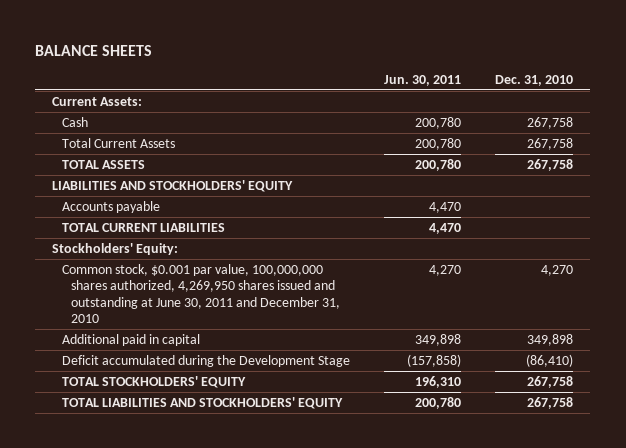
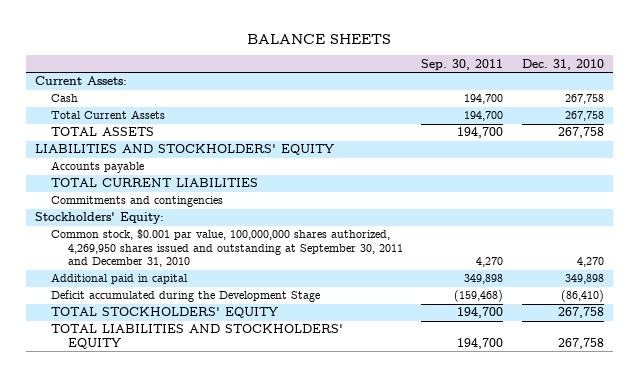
[384,74,462,86] Jun. 30, 2011 -> none
none -> [421,58,504,70] Sep. 30, 2011
none -> [51,196,224,208] Commitments and contingencies
[61,263,341,324] Common stock, $0.001 par value, 100,000,000 shares authorized, 4,269,950 shares issued and outstanding at June 30, 2011 and December 31, 2010 -> [51,229,403,268] Common stock, $0.001 par value, 100,000,000 shares authorized, 4,269,950 shares issued and outstanding at September 30, 2011 and December 31, 2010

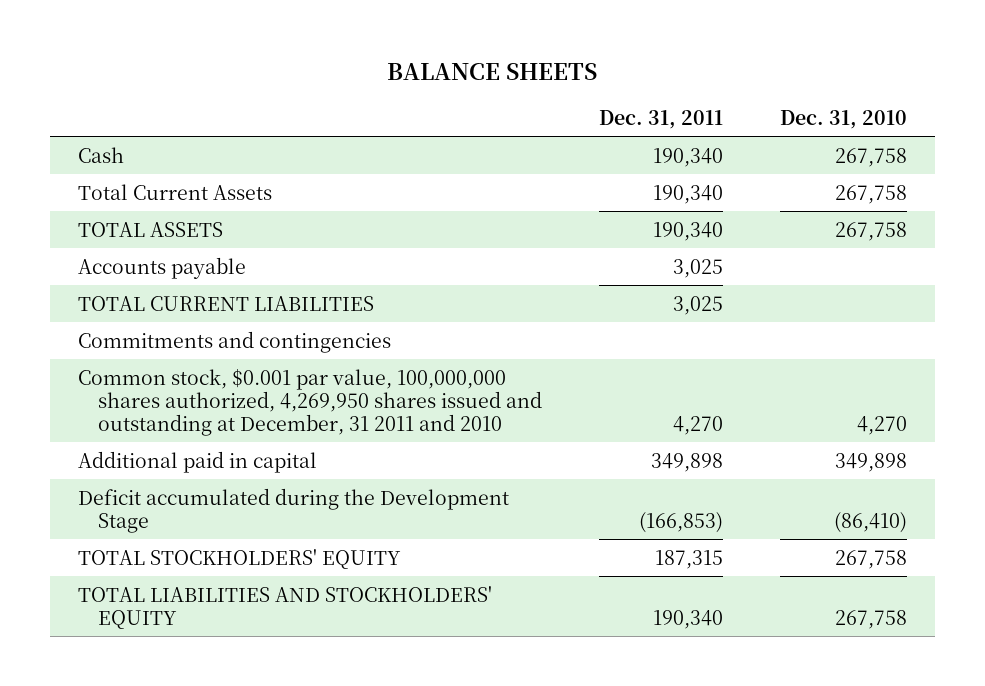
[421,58,504,70] Sep. 30, 2011 -> none
none -> [598,110,723,130] Dec. 31, 2011
[34,76,127,86] Current Assets: -> none
[34,144,334,156] LIABILITIES AND STOCKHOLDERS' EQUITY -> none
[34,212,164,225] Stockholders' Equity: -> none
[51,229,403,268] Common stock, $0.001 par value, 100,000,000 shares authorized, 4,269,950 shares issued and outstanding at September 30, 2011 and December 31, 2010 -> [78,368,543,437] Common stock, $0.001 par value, 100,000,000 shares authorized, 4,269,950 shares issued and outstanding at December, 31 2011 and 2010

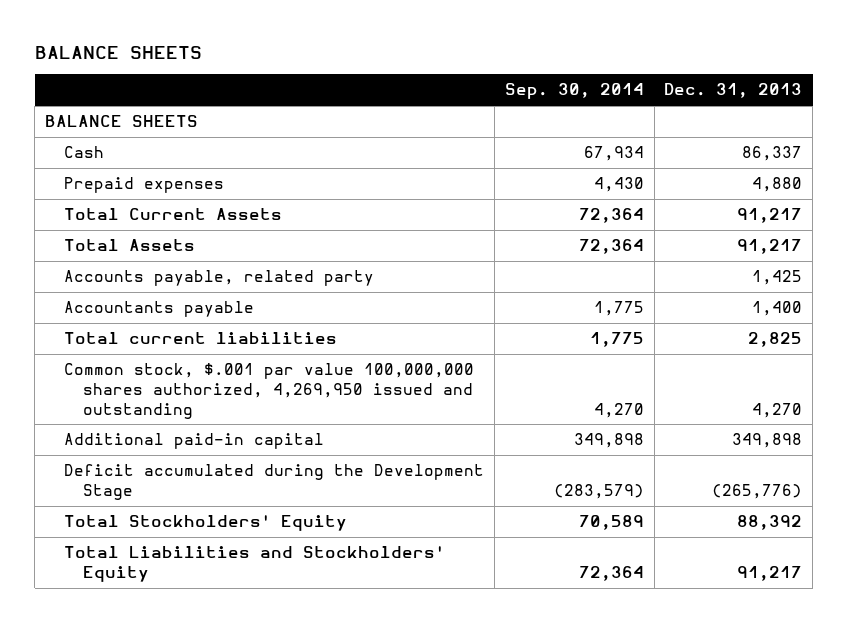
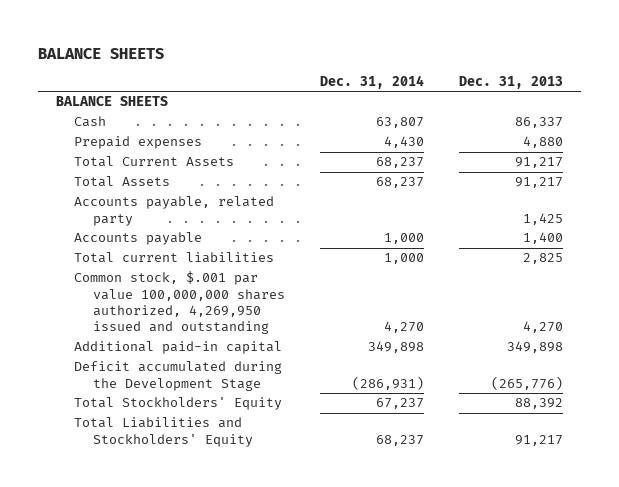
[504,83,644,100] Sep. 30, 2014 -> none
none -> [319,75,424,90] Dec. 31, 2014
[64,301,255,318] Accountants payable -> none
none -> [74,232,203,246] Accounts payable

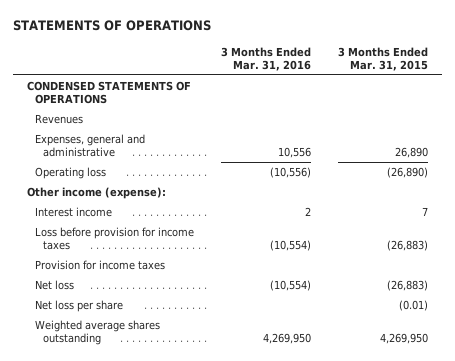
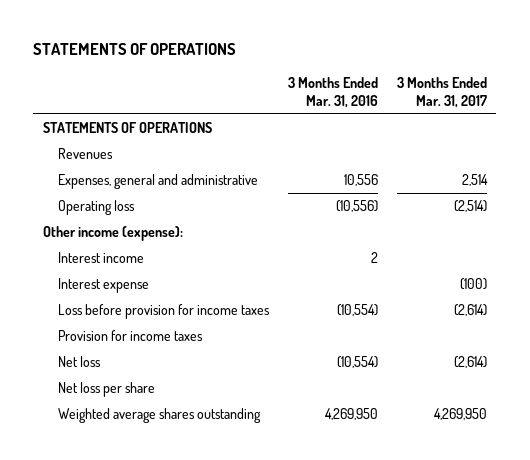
[338,46,429,71] 3 Months Ended Mar. 31, 2015 -> none
none -> [396,76,487,108] 3 Months Ended Mar. 31, 2017
[26,81,191,105] CONDENSED STATEMENTS OF OPERATIONS -> [42,122,212,134] STATEMENTS OF OPERATIONS
none -> [58,278,150,294] Interest expense

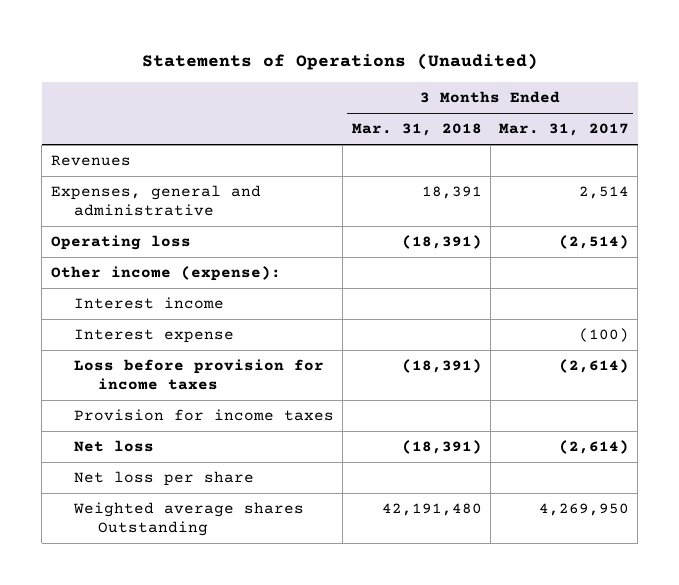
[33,43,237,56] STATEMENTS OF OPERATIONS -> [141,53,538,71] Statements of Operations (Unaudited)
[288,76,379,108] 3 Months Ended Mar. 31, 2016 -> none
none -> [351,123,482,137] Mar. 31, 2018
[42,122,212,134] STATEMENTS OF OPERATIONS -> none
[58,408,262,424] Weighted average shares outstanding -> [73,502,305,536] Weighted average shares Outstanding

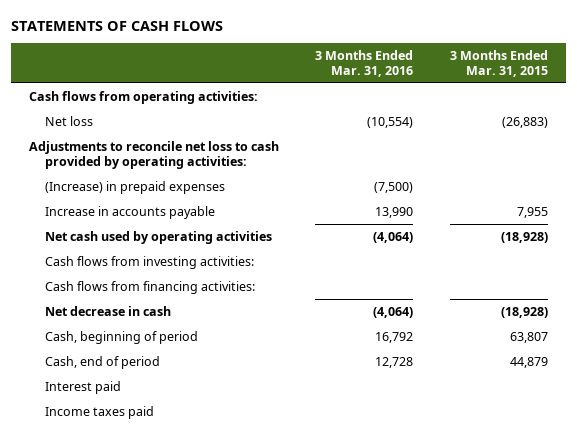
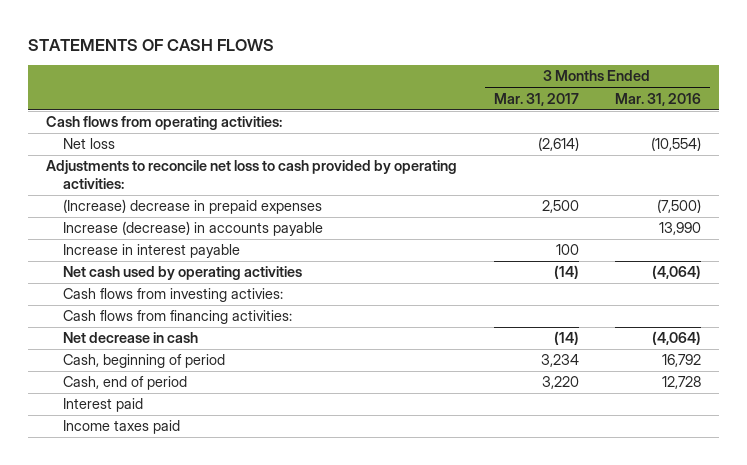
[449,50,548,78] 3 Months Ended Mar. 31, 2015 -> none
none -> [493,92,579,106] Mar. 31, 2017
[45,180,226,194] (Increase) in prepaid expenses -> [63,199,323,215] (Increase) decrease in prepaid expenses
[45,205,216,219] Increase in accounts payable -> [63,221,324,237] Increase (decrease) in accounts payable
none -> [63,244,241,259] Increase in interest payable
[45,255,255,269] Cash flows from investing activities: -> [63,288,284,303] Cash flows from investing activies:

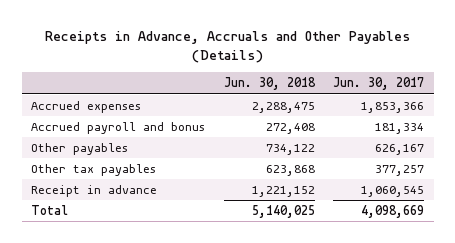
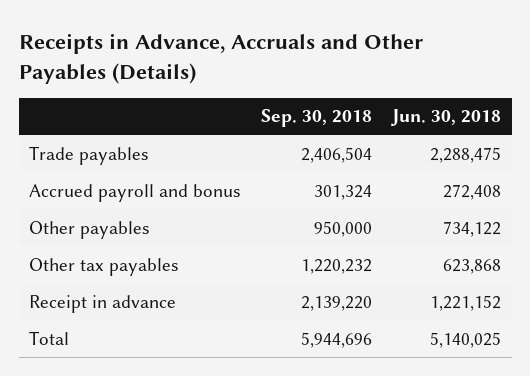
[333,77,425,91] Jun. 30, 2017 -> none
none -> [261,109,373,128] Sep. 30, 2018
[31,100,142,113] Accrued expenses -> [29,145,150,165] Trade payables

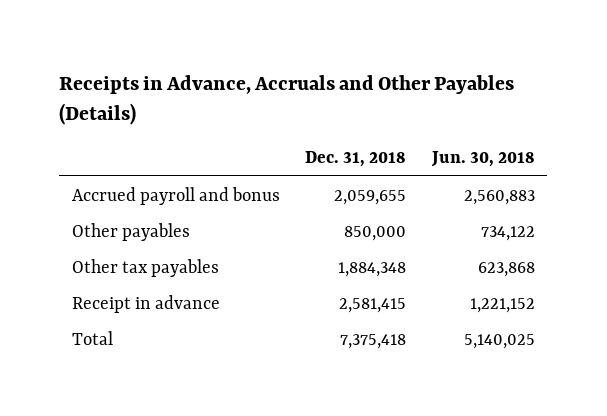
[261,109,373,128] Sep. 30, 2018 -> none
none -> [305,151,407,168] Dec. 31, 2018
[29,145,150,165] Trade payables -> none
[443,183,502,200] 272,408 -> [463,189,535,205] 2,560,883

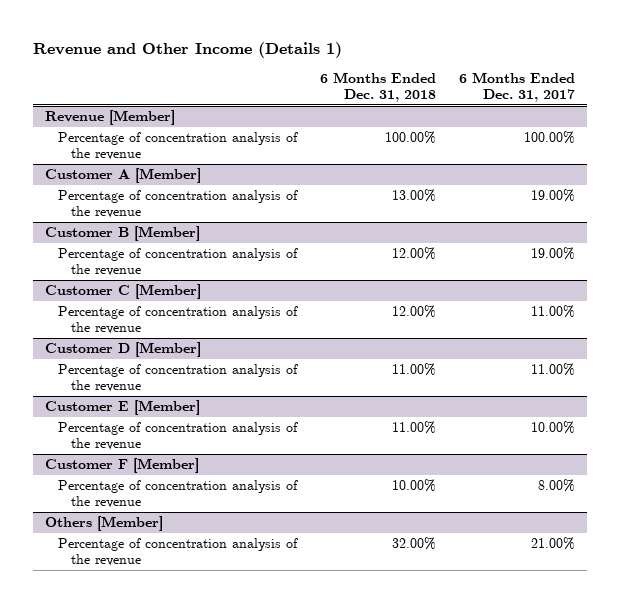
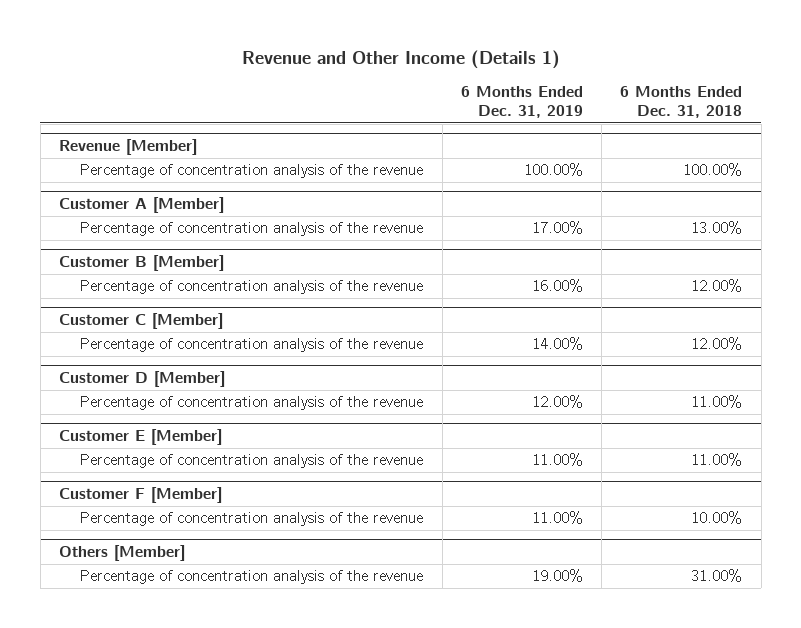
[459,71,576,103] 6 Months Ended Dec. 31, 2017 -> none
none -> [460,86,583,119] 6 Months Ended Dec. 31, 2019
[392,537,437,551] 32.00% -> [691,569,743,583] 31.00%

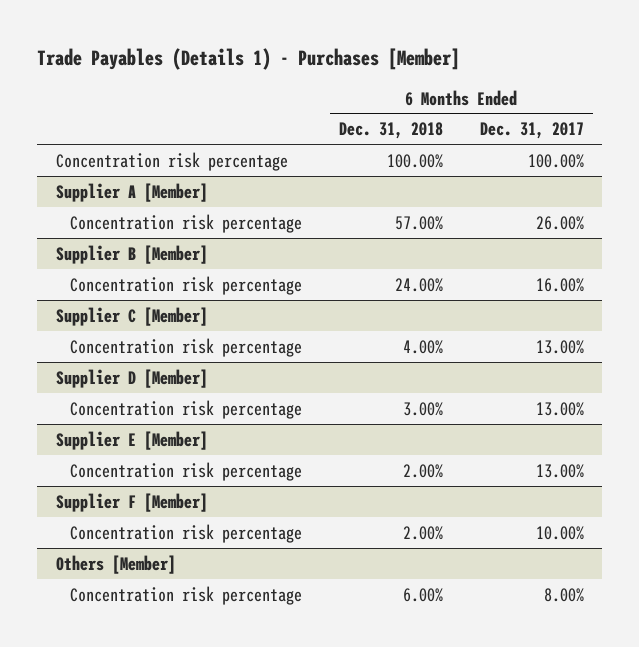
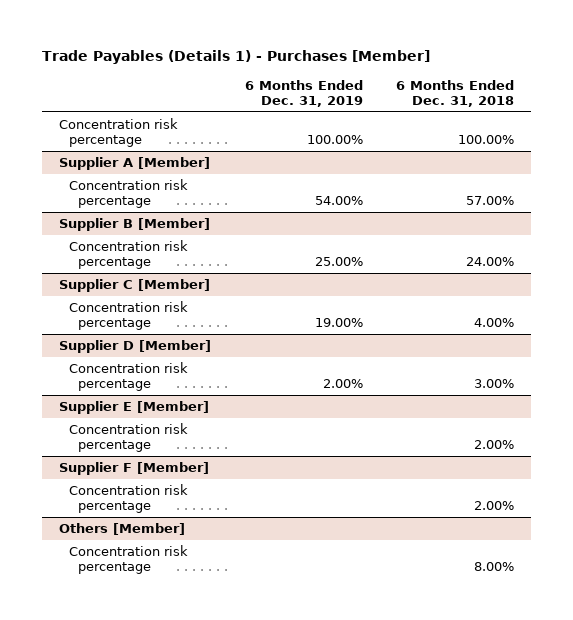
[479,122,584,140] Dec. 31, 2017 -> none
none -> [244,79,363,107] 6 Months Ended Dec. 31, 2019
[402,587,443,602] 6.00% -> [474,562,515,572] 8.00%

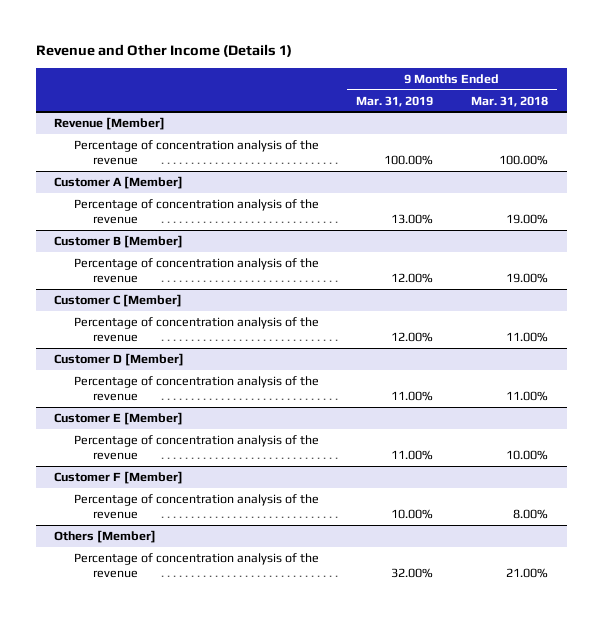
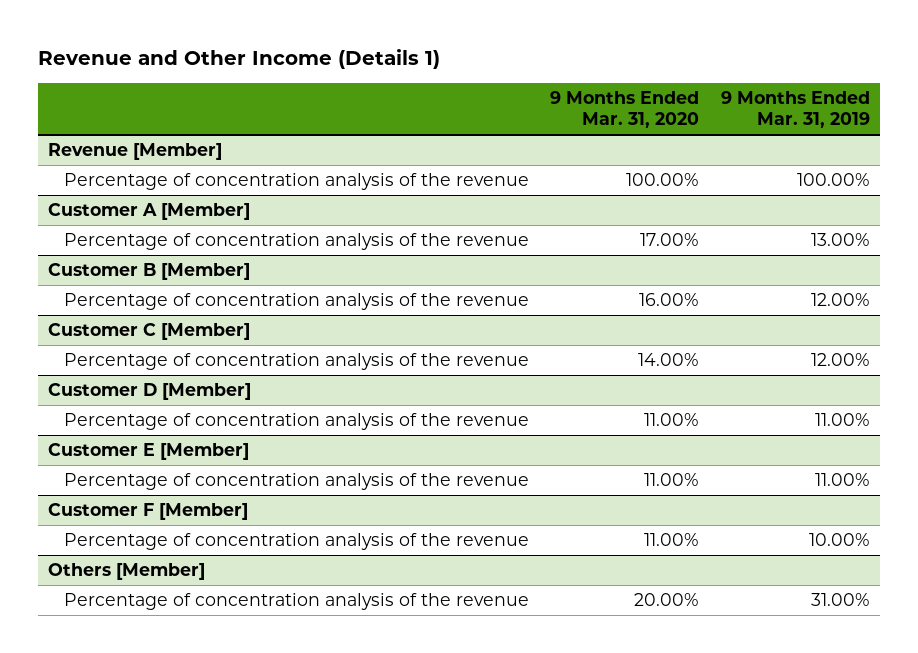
[471,95,549,107] Mar. 31, 2018 -> none
none -> [550,90,700,129] 9 Months Ended Mar. 31, 2020
[391,568,434,579] 32.00% -> [810,593,870,607] 31.00%

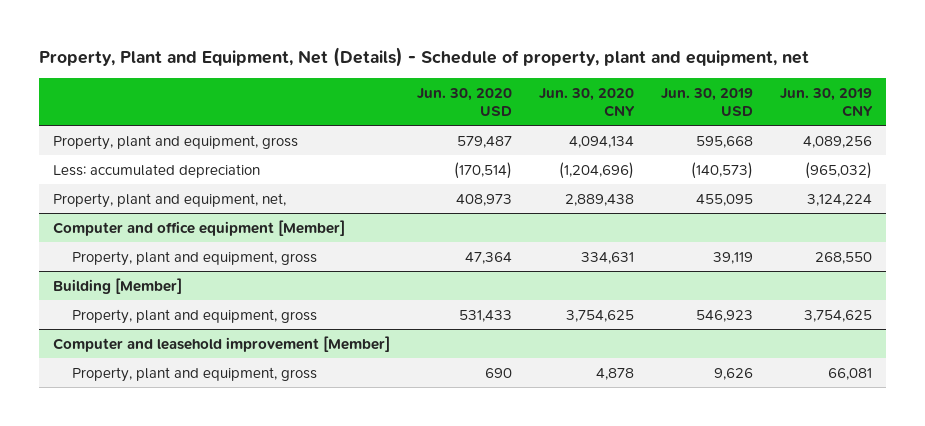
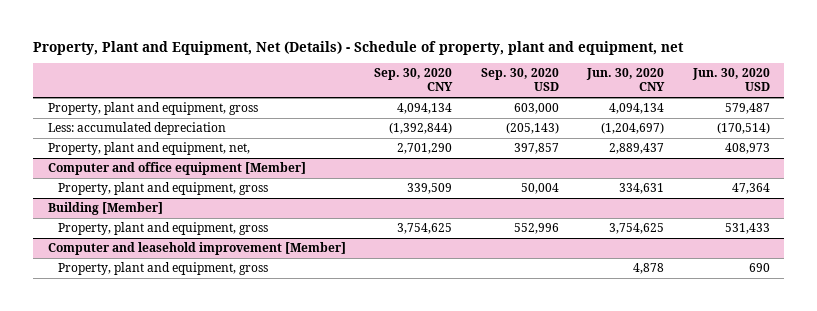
[661,87,754,116] Jun. 30, 2019 USD -> none
[780,87,874,117] Jun. 30, 2019 CNY -> none
none -> [374,68,454,92] Sep. 30, 2020 CNY
none -> [480,68,559,92] Sep. 30, 2020 USD
[559,161,635,179] (1,204,696) -> [601,122,665,135] (1,204,697)
[565,193,635,206] 2,889,438 -> [609,143,665,155] 2,889,437

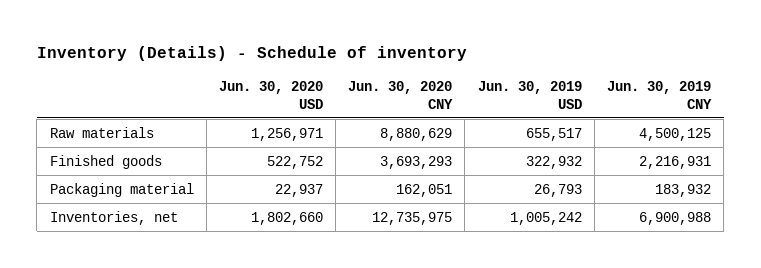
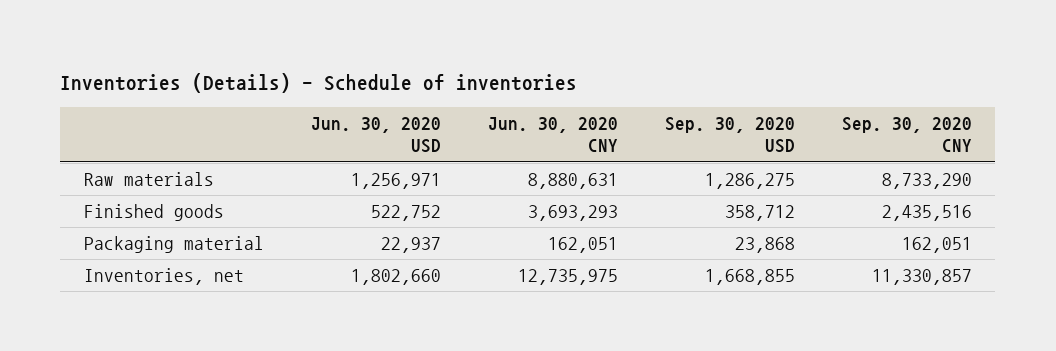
[36,46,467,62] Inventory (Details) - Schedule of inventory -> [60,72,578,93] Inventories (Details) - Schedule of inventories
[477,80,582,109] Jun. 30, 2019 USD -> none
[607,80,713,109] Jun. 30, 2019 CNY -> none
none -> [664,117,795,154] Sep. 30, 2020 USD
none -> [841,117,972,153] Sep. 30, 2020 CNY
[380,127,453,141] 8,880,629 -> [527,173,618,190] 8,880,631

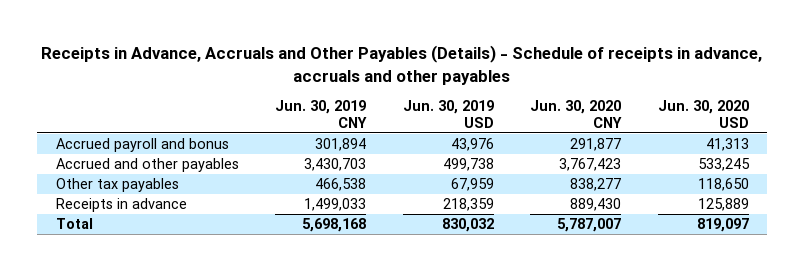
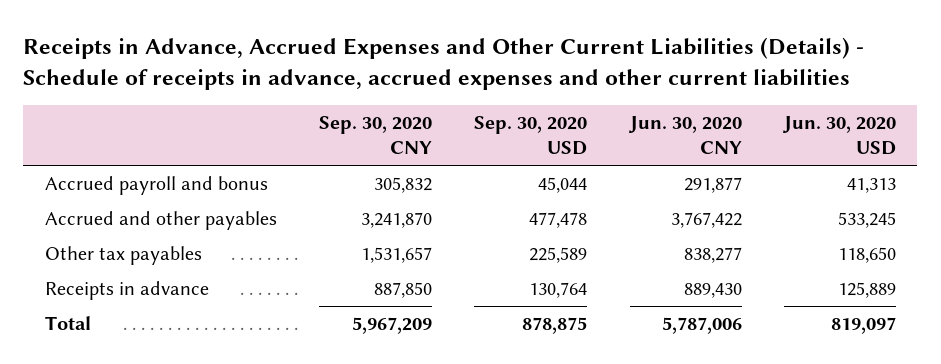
[41,45,763,85] Receipts in Advance, Accruals and Other Payables (Details) - Schedule of receipts in advance, accruals and other payables -> [23,37,865,91] Receipts in Advance, Accrued Expenses and Other Current Liabilities (Details) - Schedule of receipts in advance, accrued expenses and other current liabilities
[275,100,368,128] Jun. 30, 2019 CNY -> none
[402,100,494,128] Jun. 30, 2019 USD -> none
none -> [318,115,432,155] Sep. 30, 2020 CNY
none -> [474,115,588,156] Sep. 30, 2020 USD
[559,158,622,172] 3,767,423 -> [670,211,742,228] 3,767,422
[557,218,622,233] 5,787,007 -> [661,316,742,334] 5,787,006

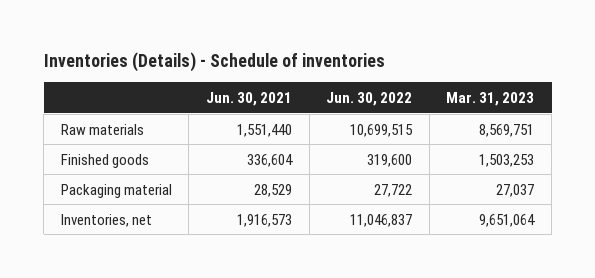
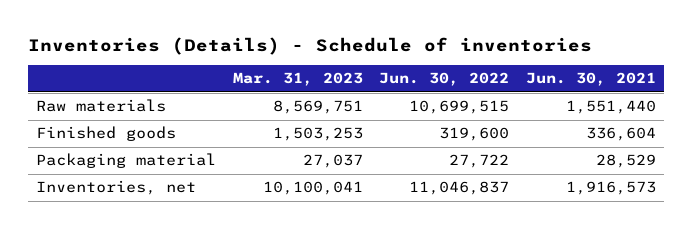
[479,213,536,227] 9,651,064 -> [262,181,363,196] 10,100,041

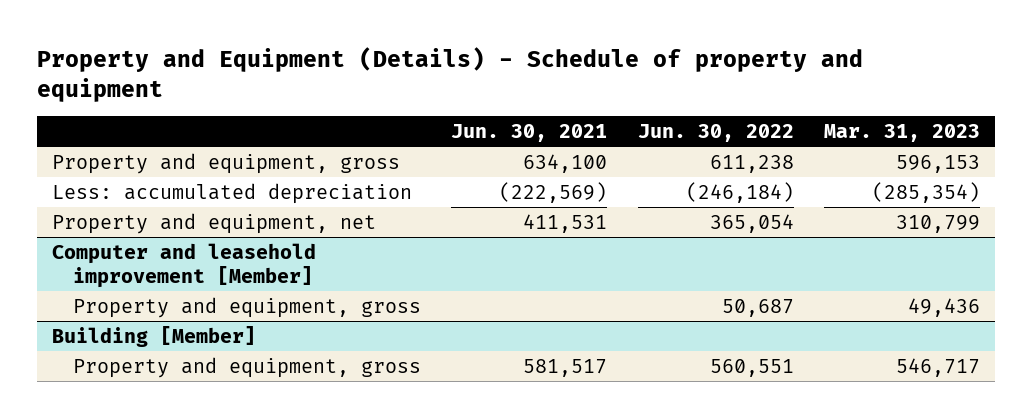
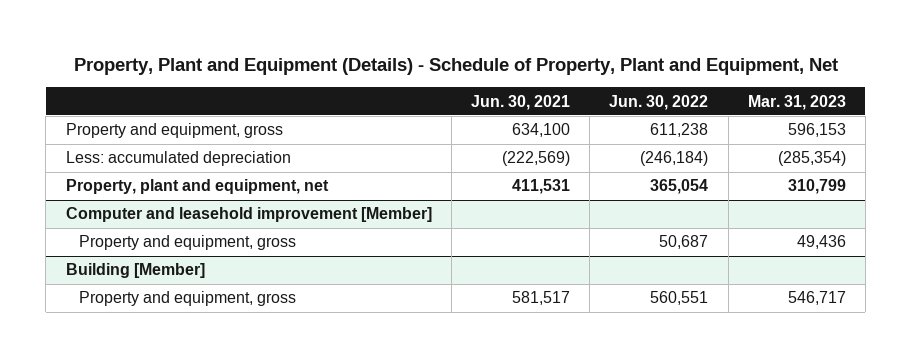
[36,46,863,102] Property and Equipment (Details) - Schedule of property and equipment -> [73,57,838,75] Property, Plant and Equipment (Details) - Schedule of Property, Plant and Equipment, Net
[51,212,376,234] Property and equipment, net -> [65,179,329,195] Property, plant and equipment, net

